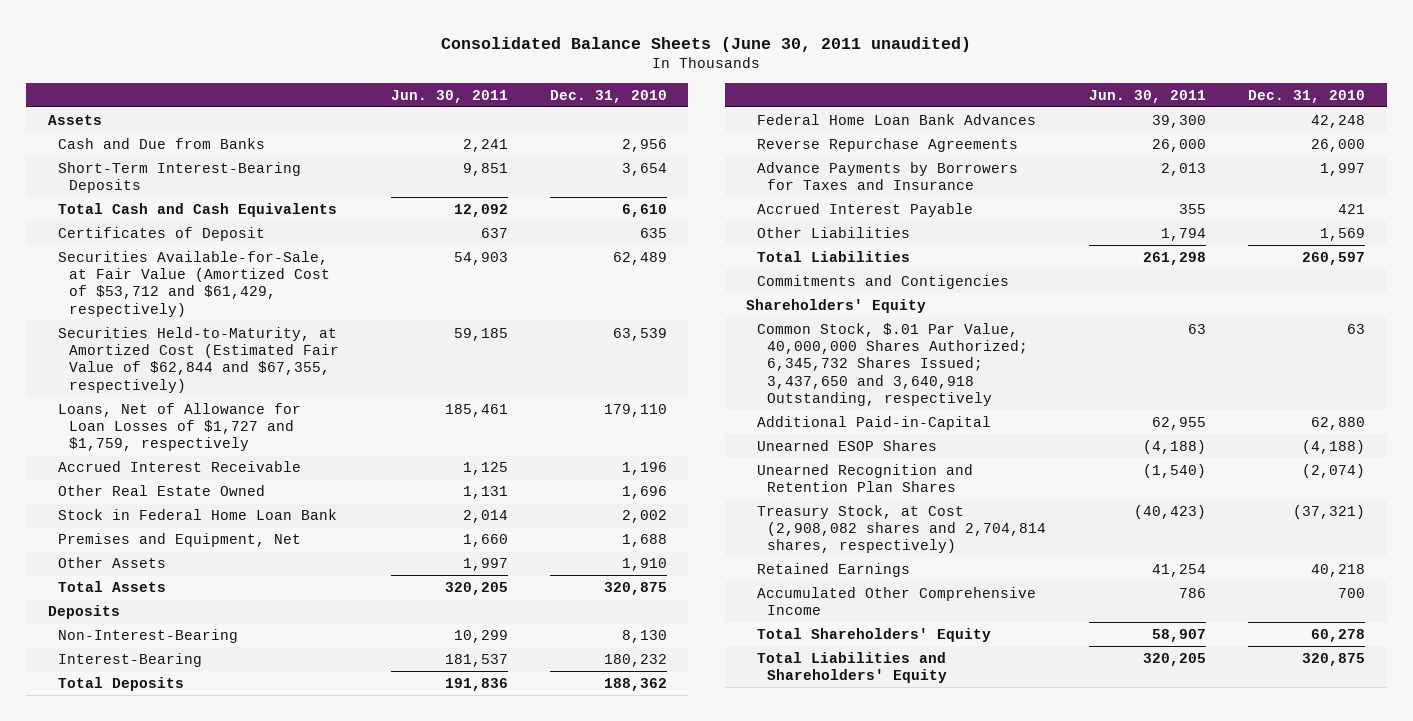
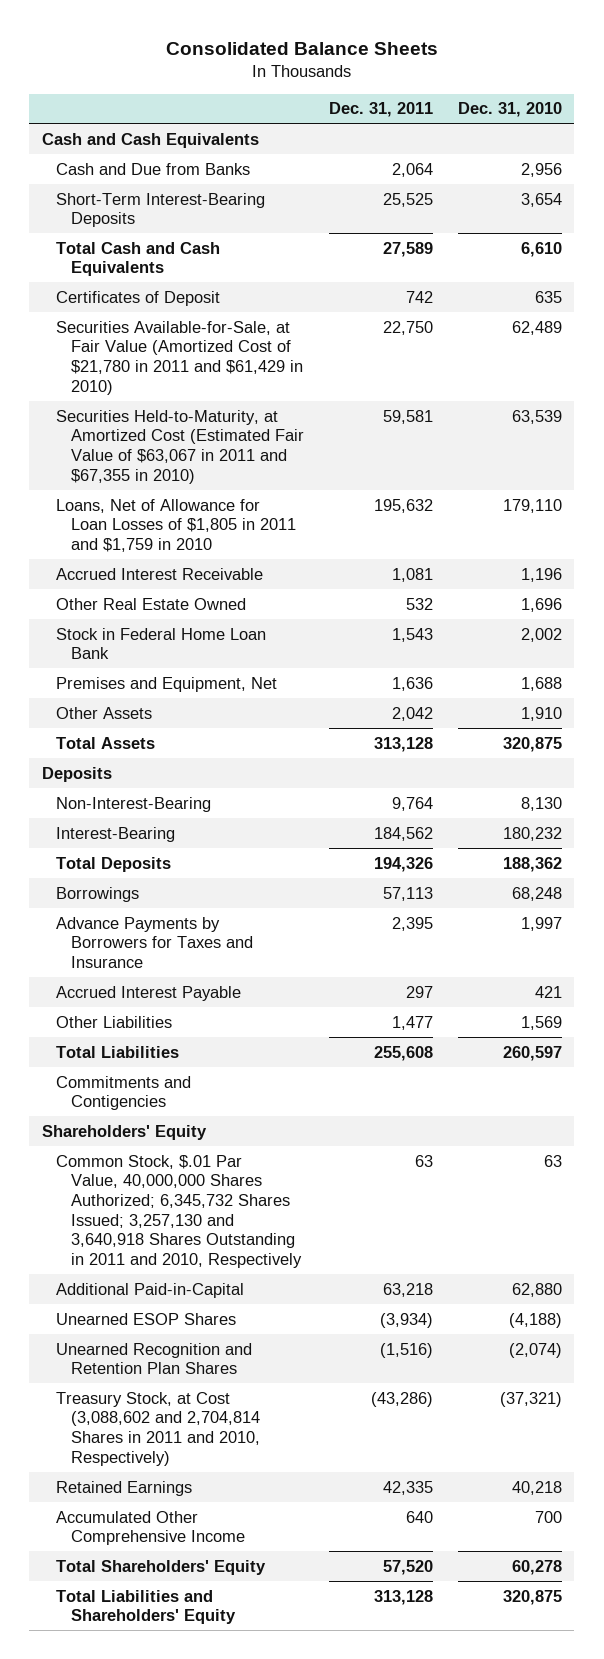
[441,36,972,52] Consolidated Balance Sheets (June 30, 2011 unaudited) -> [165,41,438,55] Consolidated Balance Sheets
[390,89,508,103] Jun. 30, 2011 -> none
none -> [328,102,433,118] Dec. 31, 2011
[47,114,102,125] Assets -> none
none -> [41,132,259,148] Cash and Cash Equivalents
[58,250,330,317] Securities Available-for-Sale, at Fair Value (Amortized Cost of $53,712 and $61,429, respectively) -> [56,320,303,395] Securities Available-for-Sale, at Fair Value (Amortized Cost of $21,780 in 2011 and $61,429 in 2010)
[58,326,339,393] Securities Held-to-Maturity, at Amortized Cost (Estimated Fair Value of $62,844 and $67,355, respectively) -> [56,409,304,484] Securities Held-to-Maturity, at Amortized Cost (Estimated Fair Value of $63,067 in 2011 and $67,355 in 2010)
[58,402,302,452] Loans, Net of Allowance for Loan Losses of $1,727 and $1,759, respectively -> [56,498,296,552] Loans, Net of Allowance for Loan Losses of $1,805 in 2011 and $1,759 in 2010
[756,113,1036,125] Federal Home Loan Bank Advances -> none
[756,137,1018,152] Reverse Repurchase Agreements -> none
none -> [56,886,140,902] Borrowings
[756,322,1029,407] Common Stock, $.01 Par Value, 40,000,000 Shares Authorized; 6,345,732 Shares Issued; 3,437,650 and 3,640,918 Outstanding, respectively -> [56,1154,302,1269] Common Stock, $.01 Par Value, 40,000,000 Shares Authorized; 6,345,732 Shares Issued; 3,257,130 and 3,640,918 Shares Outstanding in 2011 and 2010, Respectively
[756,504,1047,554] Treasury Stock, at Cost (2,908,082 shares and 2,704,814 shares, respectively) -> [56,1391,260,1466] Treasury Stock, at Cost (3,088,602 and 2,704,814 Shares in 2011 and 2010, Respectively)

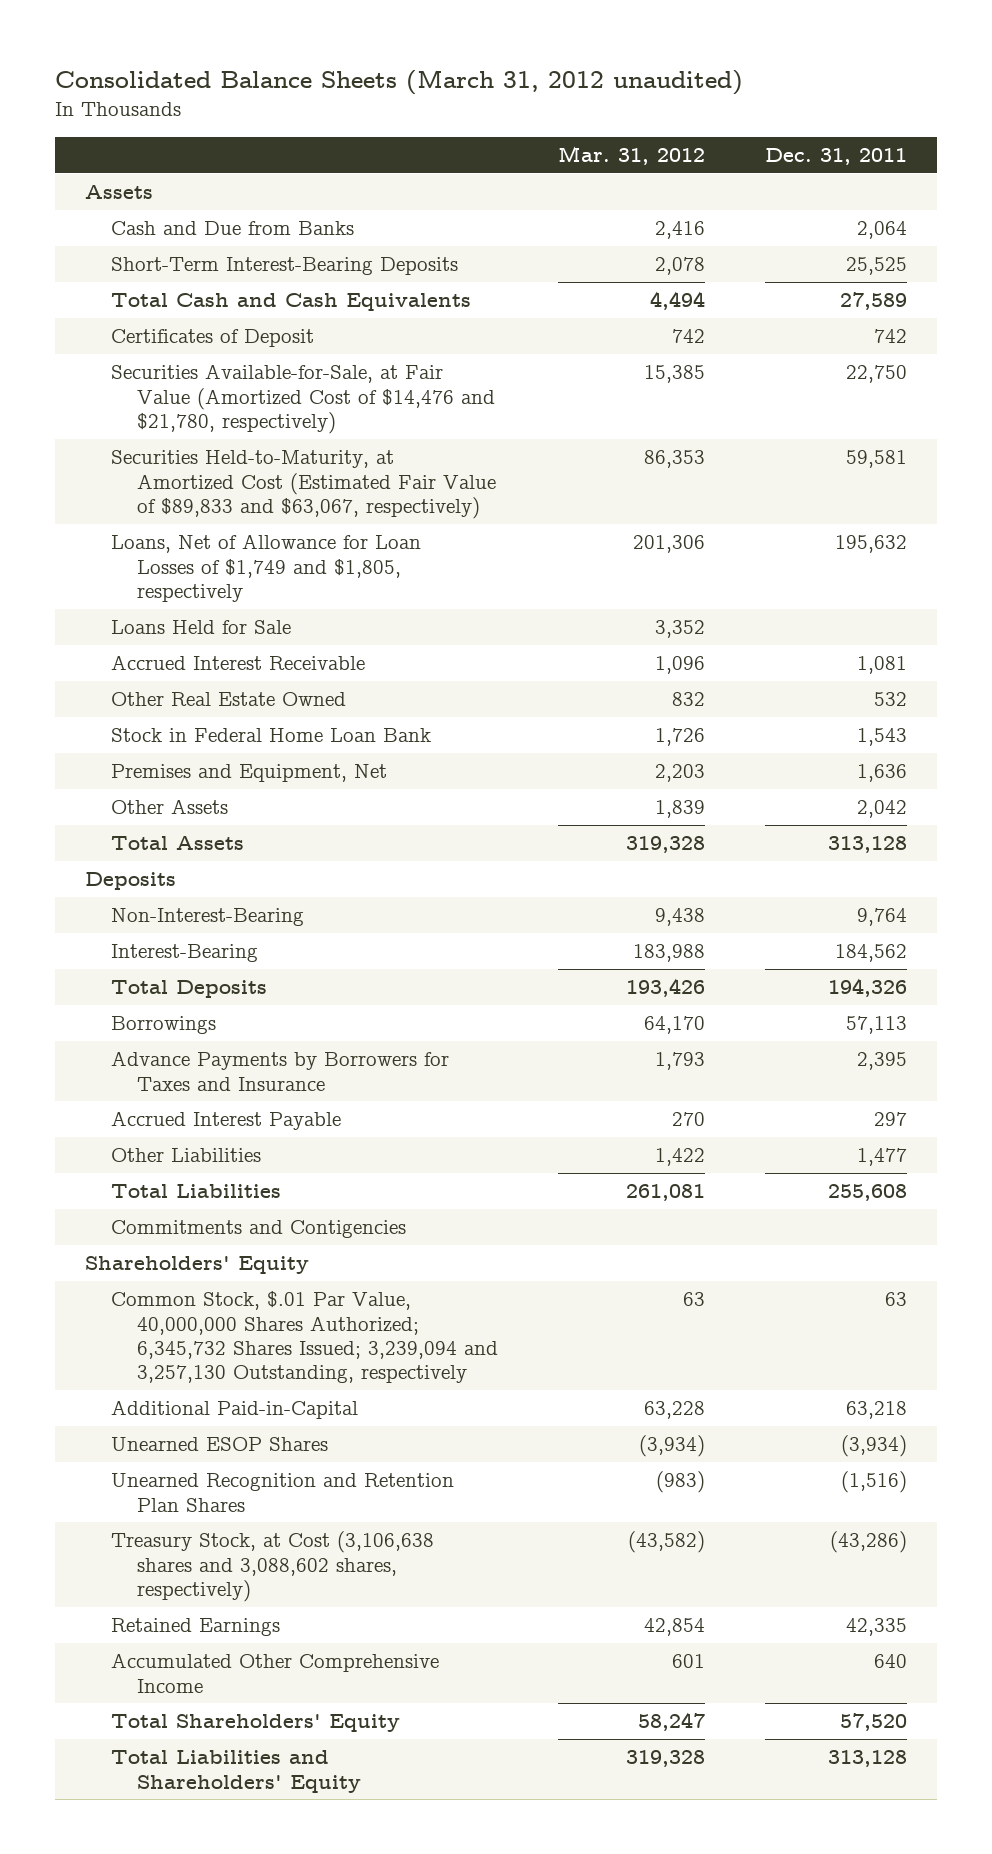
[165,41,438,55] Consolidated Balance Sheets -> [55,69,744,95] Consolidated Balance Sheets (March 31, 2012 unaudited)
[457,102,562,118] Dec. 31, 2010 -> none
none -> [557,146,705,166] Mar. 31, 2012
[41,132,259,148] Cash and Cash Equivalents -> none
none -> [85,185,154,200] Assets
[56,320,303,395] Securities Available-for-Sale, at Fair Value (Amortized Cost of $21,780 in 2011 and $61,429 in 2010) -> [110,364,495,435] Securities Available-for-Sale, at Fair Value (Amortized Cost of $14,476 and $21,780, respectively)
[56,409,304,484] Securities Held-to-Maturity, at Amortized Cost (Estimated Fair Value of $63,067 in 2011 and $67,355 in 2010) -> [110,450,496,520] Securities Held-to-Maturity, at Amortized Cost (Estimated Fair Value of $89,833 and $63,067, respectively)
[56,498,296,552] Loans, Net of Allowance for Loan Losses of $1,805 in 2011 and $1,759 in 2010 -> [110,534,421,603] Loans, Net of Allowance for Loan Losses of $1,749 and $1,805, respectively
none -> [110,620,291,635] Loans Held for Sale
[56,1154,302,1269] Common Stock, $.01 Par Value, 40,000,000 Shares Authorized; 6,345,732 Shares Issued; 3,257,130 and 3,640,918 Shares Outstanding in 2011 and 2010, Respectively -> [110,1291,498,1384] Common Stock, $.01 Par Value, 40,000,000 Shares Authorized; 6,345,732 Shares Issued; 3,239,094 and 3,257,130 Outstanding, respectively
[56,1391,260,1466] Treasury Stock, at Cost (3,088,602 and 2,704,814 Shares in 2011 and 2010, Respectively) -> [110,1531,434,1603] Treasury Stock, at Cost (3,106,638 shares and 3,088,602 shares, respectively)

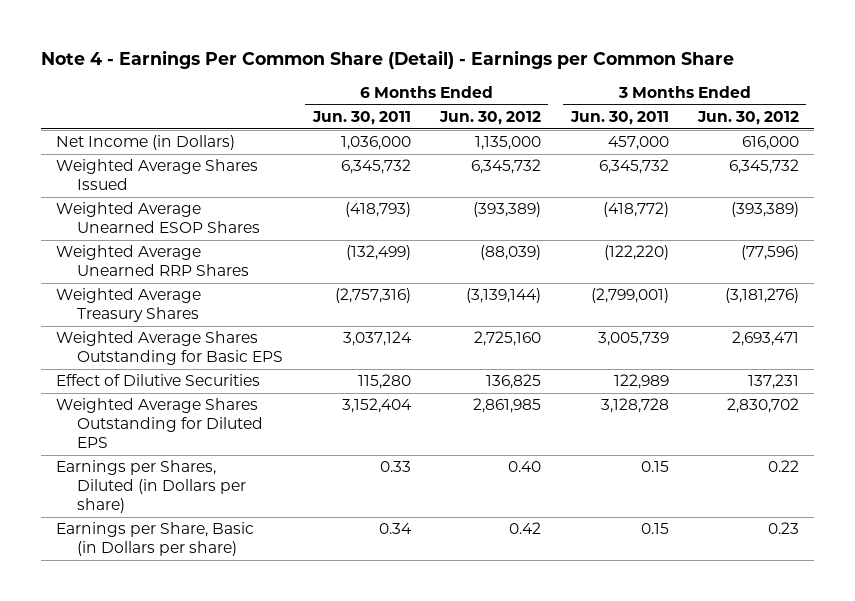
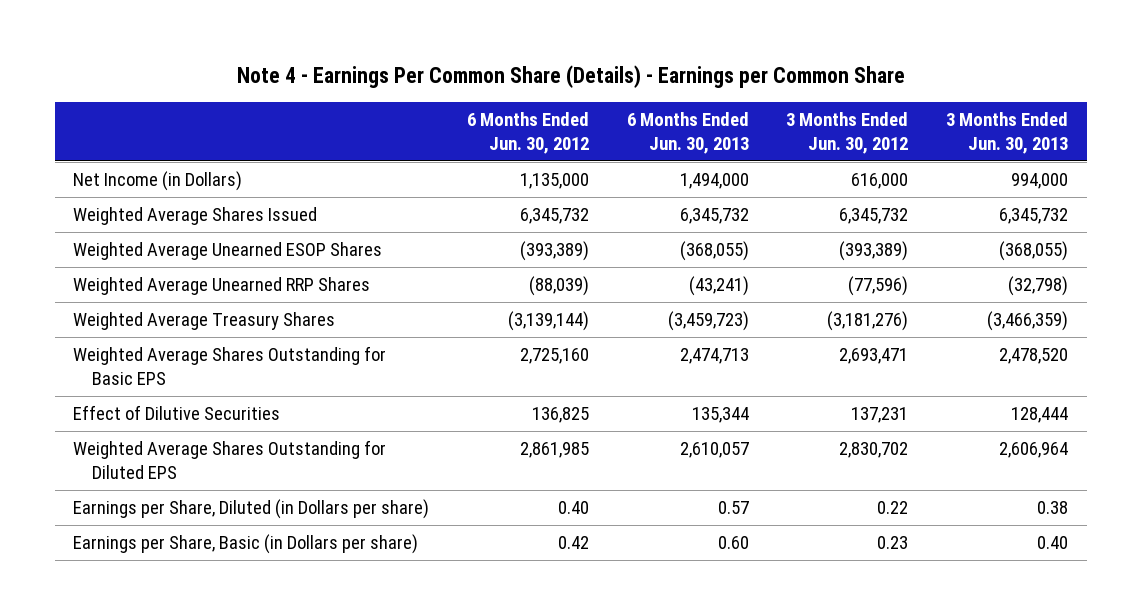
[41,50,735,70] Note 4 - Earnings Per Common Share (Detail) - Earnings per Common Share -> [236,65,905,89] Note 4 - Earnings Per Common Share (Details) - Earnings per Common Share
[311,111,411,126] Jun. 30, 2011 -> none
[569,111,669,126] Jun. 30, 2011 -> none
none -> [626,112,749,154] 6 Months Ended Jun. 30, 2013
none -> [945,112,1068,154] 3 Months Ended Jun. 30, 2013
[56,460,247,514] Earnings per Shares, Diluted (in Dollars per share) -> [73,499,430,520] Earnings per Share, Diluted (in Dollars per share)

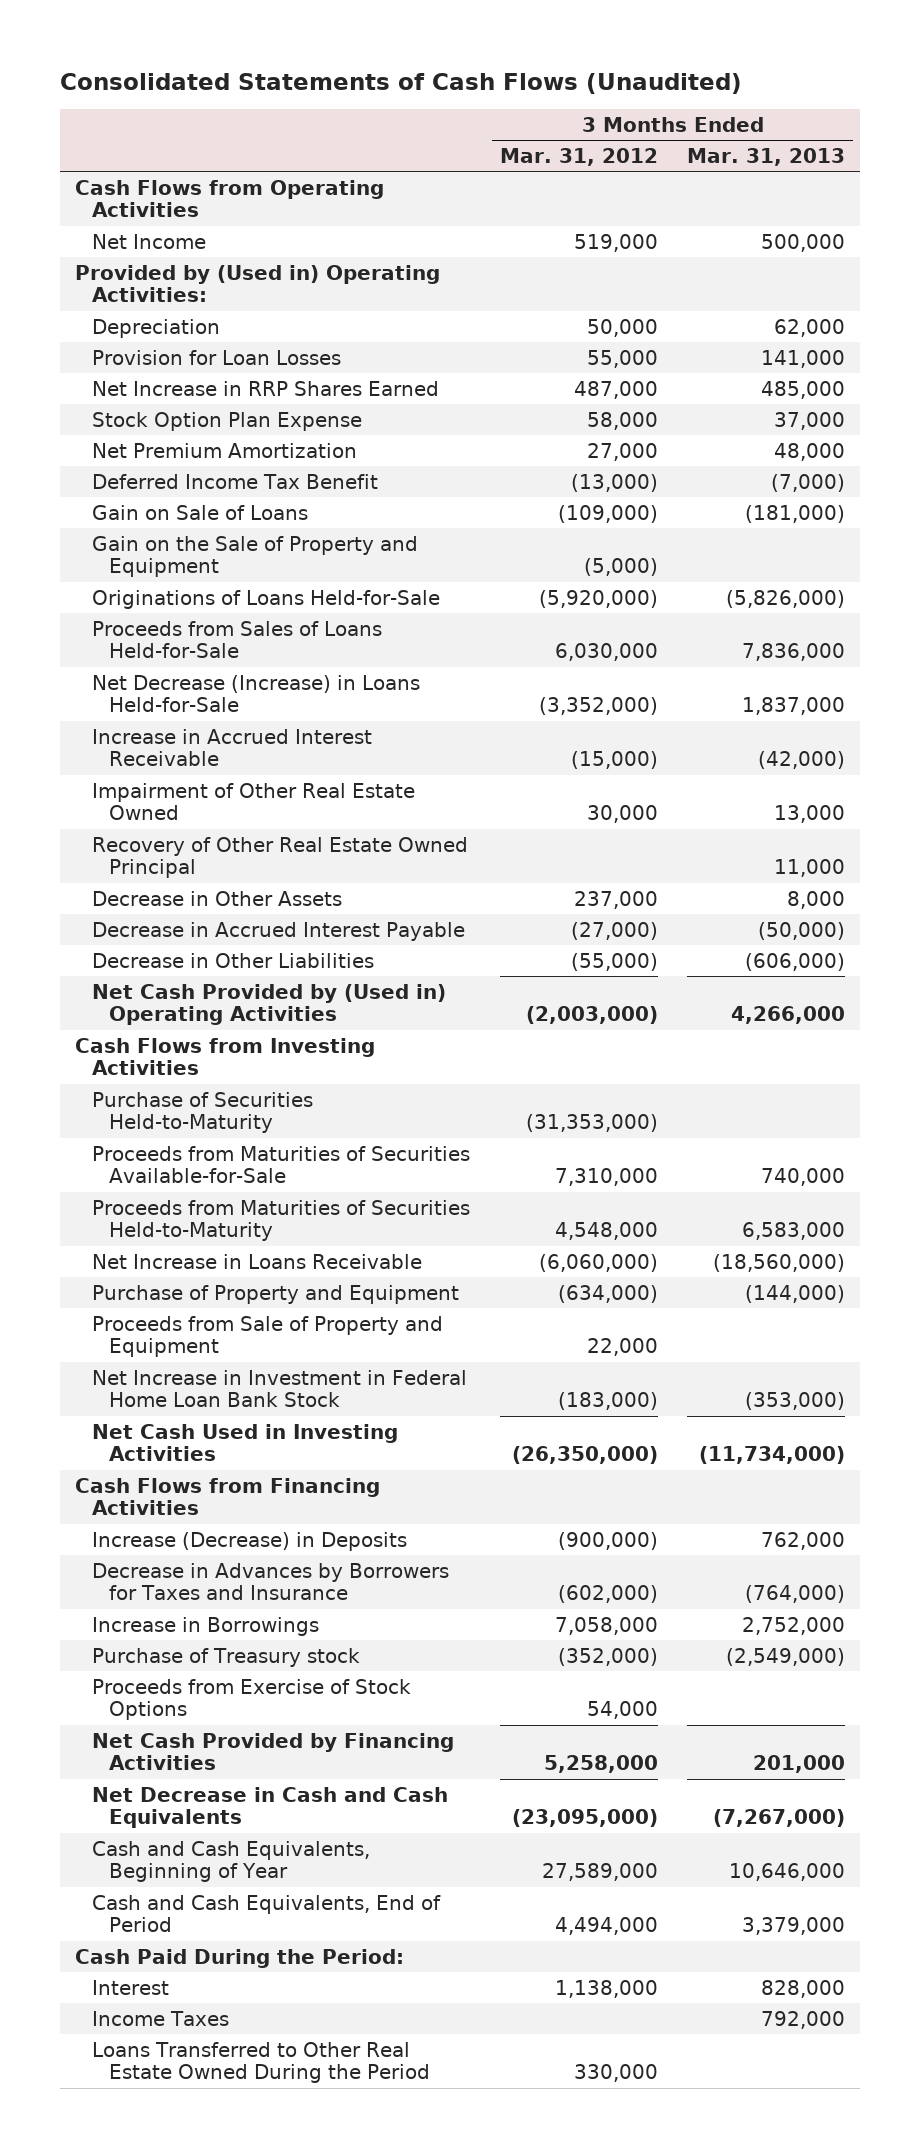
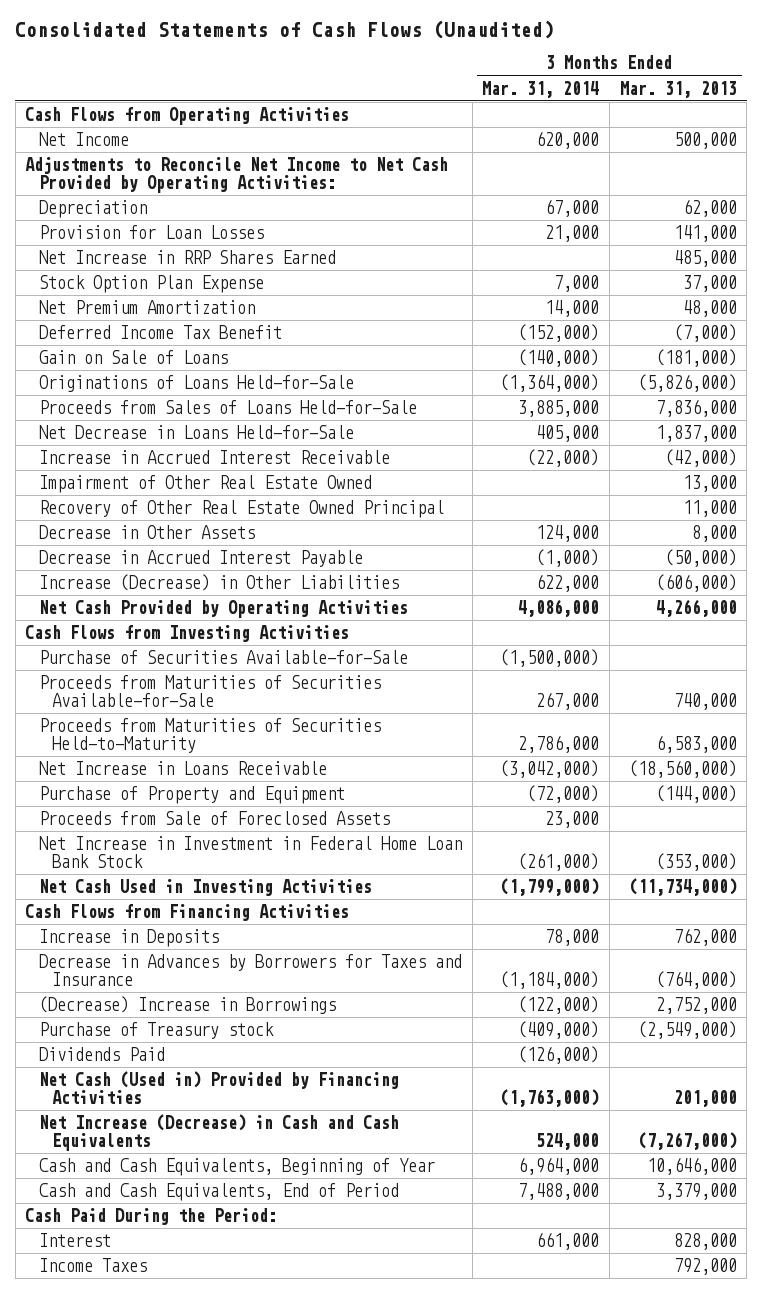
[499,147,658,166] Mar. 31, 2012 -> none
none -> [482,80,600,98] Mar. 31, 2014
[74,264,440,303] Provided by (Used in) Operating Activities: -> none
none -> [25,156,449,193] Adjustments to Reconcile Net Income to Net Cash Provided by Operating Activities:
[92,535,419,578] Gain on the Sale of Property and Equipment -> none
[92,674,421,713] Net Decrease (Increase) in Loans Held-for-Sale -> [38,424,354,439] Net Decrease in Loans Held-for-Sale
[92,952,375,968] Decrease in Other Liabilities -> [38,573,399,591] Increase (Decrease) in Other Liabilities
[92,983,447,1026] Net Cash Provided by (Used in) Operating Activities -> [38,599,408,618] Net Cash Provided by Operating Activities
[92,1091,314,1134] Purchase of Securities Held-to-Maturity -> none
none -> [38,649,408,664] Purchase of Securities Available-for-Sale
[92,1315,444,1358] Proceeds from Sale of Property and Equipment -> none
none -> [38,810,390,825] Proceeds from Sale of Foreclosed Assets
[92,1531,408,1551] Increase (Decrease) in Deposits -> [38,928,219,947] Increase in Deposits
[92,1616,320,1636] Increase in Borrowings -> [38,995,336,1014] (Decrease) Increase in Borrowings
[92,1678,412,1721] Proceeds from Exercise of Stock Options -> none
none -> [38,1046,165,1061] Dividends Paid
[92,1732,455,1771] Net Cash Provided by Financing Activities -> [38,1070,399,1104] Net Cash (Used in) Provided by Financing Activities
[92,1786,449,1829] Net Decrease in Cash and Cash Equivalents -> [38,1113,399,1151] Net Increase (Decrease) in Cash and Cash Equivalents
[92,2041,431,2084] Loans Transferred to Other Real Estate Owned During the Period -> none

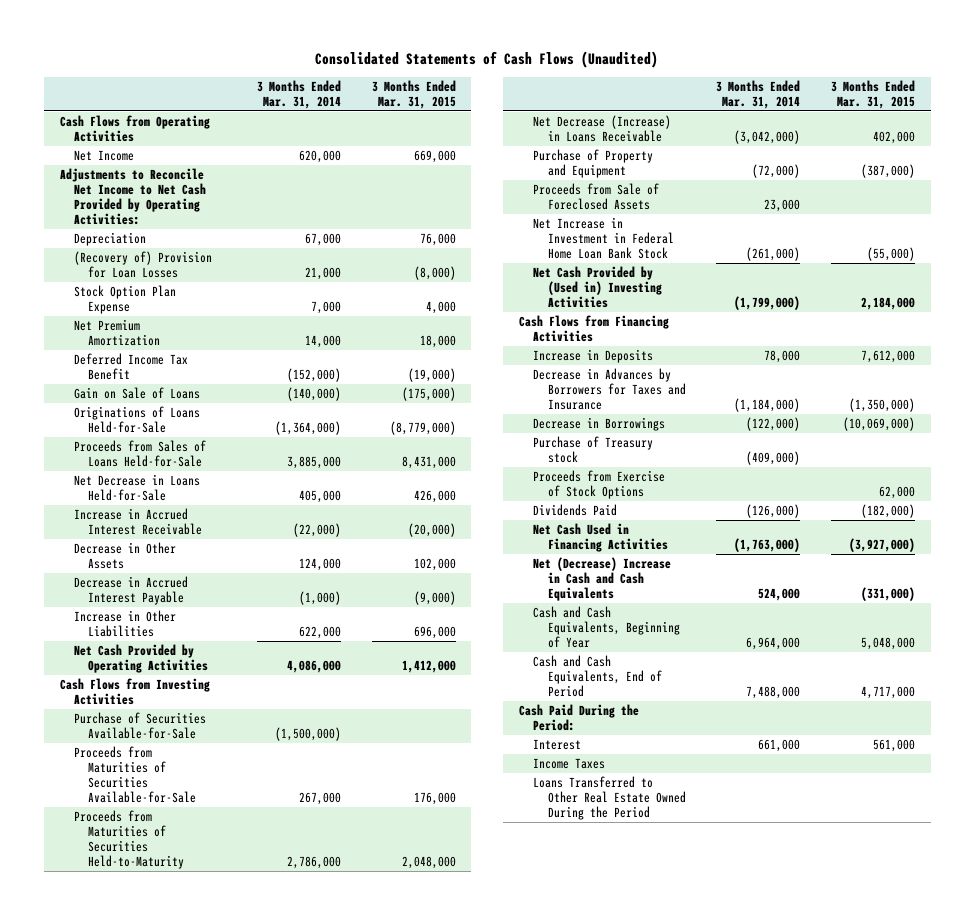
[619,80,737,98] Mar. 31, 2013 -> none
none -> [371,79,456,109] 3 Months Ended Mar. 31, 2015
[38,249,336,264] Net Increase in RRP Shares Earned -> none
[38,224,264,239] Provision for Loan Losses -> [74,250,213,278] (Recovery of) Provision for Loan Losses
[38,474,372,493] Impairment of Other Real Estate Owned -> none
[38,499,444,518] Recovery of Other Real Estate Owned Principal -> none
[38,573,399,591] Increase (Decrease) in Other Liabilities -> [74,609,177,637] Increase in Other Liabilities
[38,760,327,775] Net Increase in Loans Receivable -> [533,114,672,142] Net Decrease (Increase) in Loans Receivable
[38,878,372,896] Net Cash Used in Investing Activities -> [533,265,662,308] Net Cash Provided by (Used in) Investing Activities
[38,995,336,1014] (Decrease) Increase in Borrowings -> [533,416,666,431] Decrease in Borrowings
none -> [533,469,666,499] Proceeds from Exercise of Stock Options
[38,1070,399,1104] Net Cash (Used in) Provided by Financing Activities -> [533,522,668,552] Net Cash Used in Financing Activities
[38,1113,399,1151] Net Increase (Decrease) in Cash and Cash Equivalents -> [533,556,672,601] Net (Decrease) Increase in Cash and Cash Equivalents
none -> [533,775,686,820] Loans Transferred to Other Real Estate Owned During the Period

